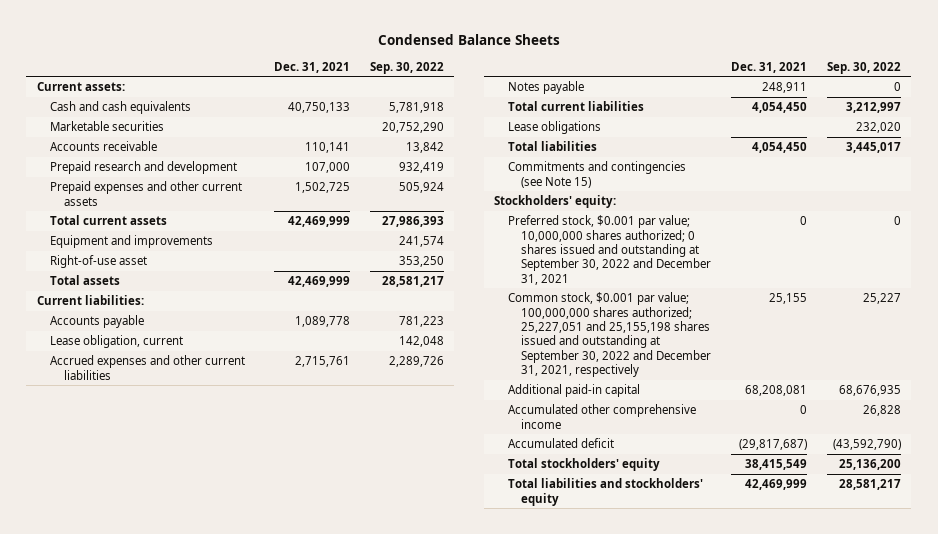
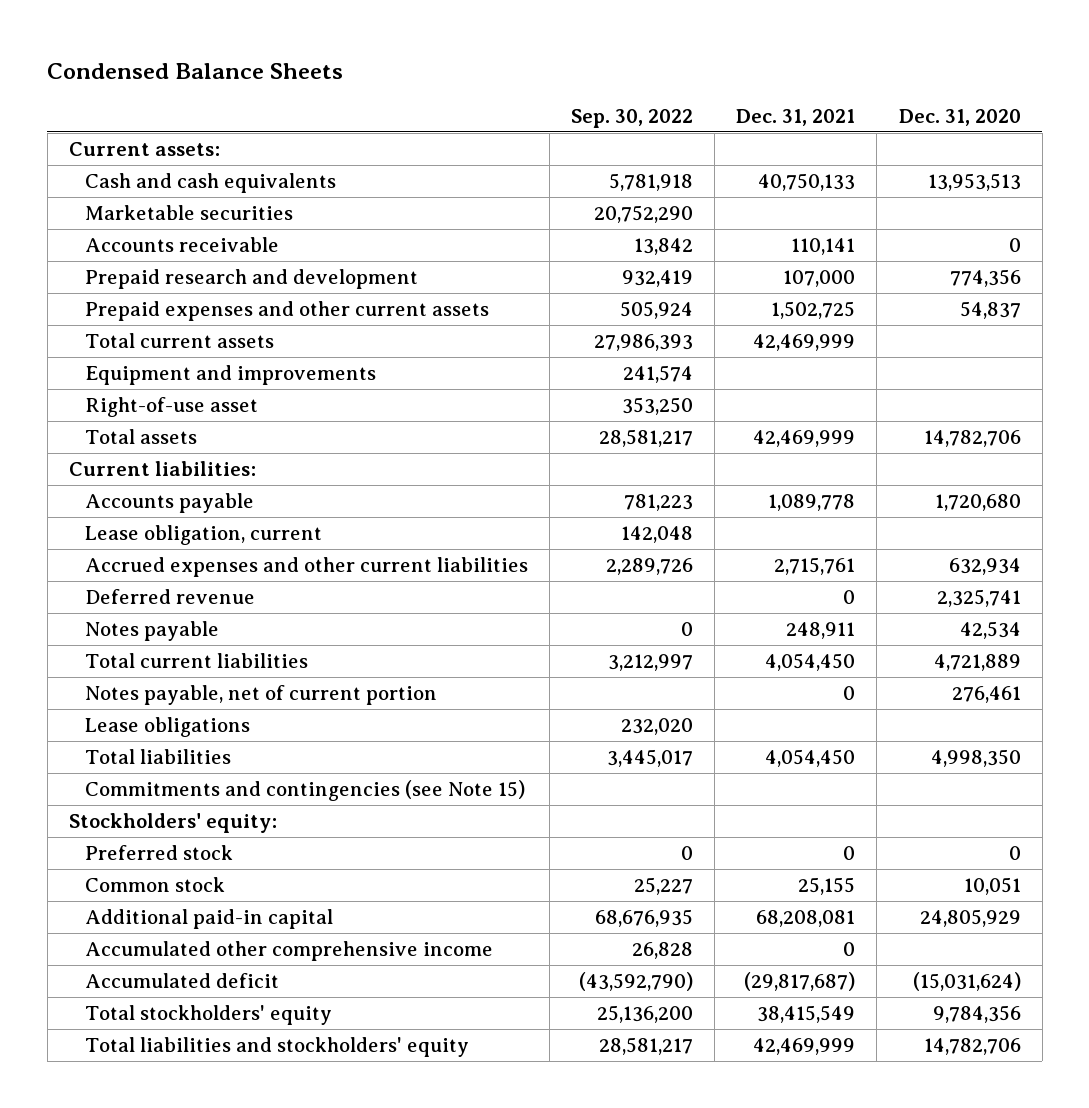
none -> [898,108,1021,126] Dec. 31, 2020
none -> [85,589,256,605] Deferred revenue
none -> [85,685,438,706] Notes payable, net of current portion
[507,215,712,285] Preferred stock, $0.001 par value; 10,000,000 shares authorized; 0 shares issued and outstanding at September 30, 2022 and December 31, 2021 -> [85,845,234,861] Preferred stock
[507,292,712,378] Common stock, $0.001 par value; 100,000,000 shares authorized; 25,227,051 and 25,155,198 shares issued and outstanding at September 30, 2022 and December 31, 2021, respectively -> [85,877,226,893] Common stock

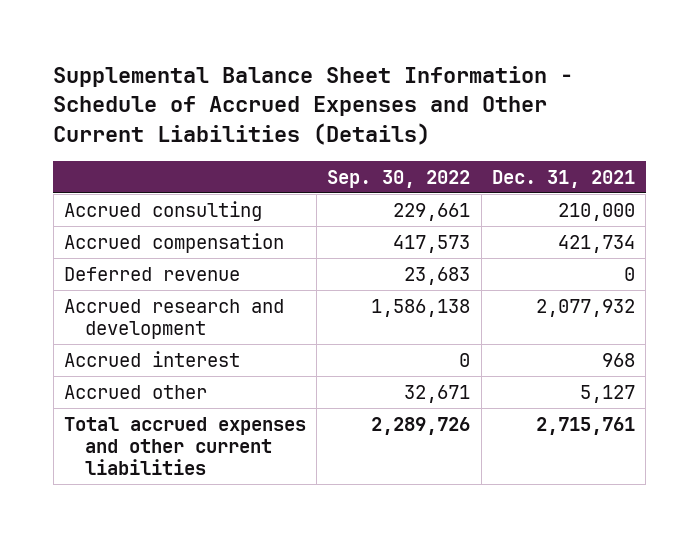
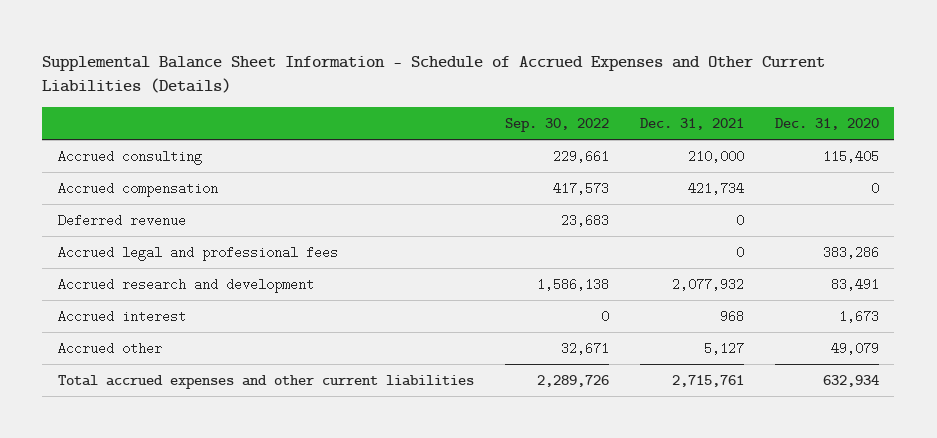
none -> [774,117,879,130] Dec. 31, 2020
none -> [57,245,338,261] Accrued legal and professional fees

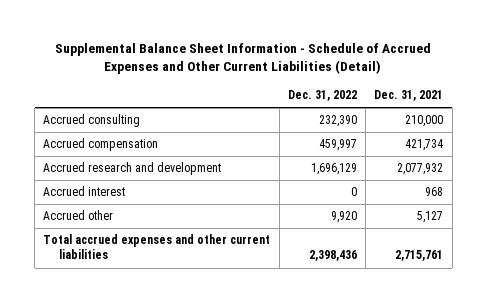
[42,55,826,94] Supplemental Balance Sheet Information - Schedule of Accrued Expenses and Other Current Liabilities (Details) -> [55,42,432,75] Supplemental Balance Sheet Information - Schedule of Accrued Expenses and Other Current Liabilities (Detail)
[504,117,609,132] Sep. 30, 2022 -> none
[774,117,879,130] Dec. 31, 2020 -> none
none -> [287,90,357,102] Dec. 31, 2022
[57,213,186,227] Deferred revenue -> none
[57,245,338,261] Accrued legal and professional fees -> none

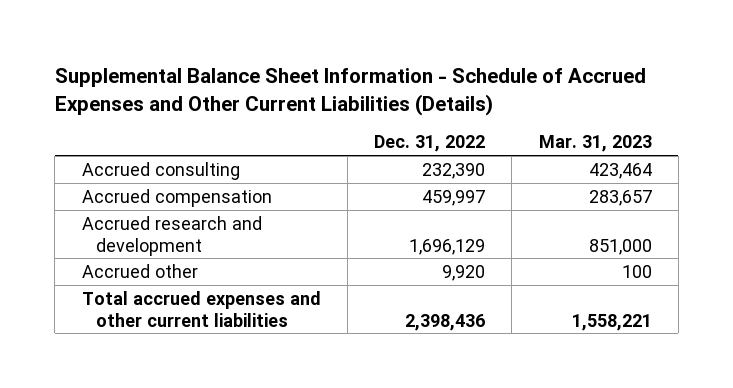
[55,42,432,75] Supplemental Balance Sheet Information - Schedule of Accrued Expenses and Other Current Liabilities (Detail) -> [54,67,646,116] Supplemental Balance Sheet Information - Schedule of Accrued Expenses and Other Current Liabilities (Details)
[374,90,444,102] Dec. 31, 2021 -> none
none -> [538,135,652,153] Mar. 31, 2023
[43,186,126,197] Accrued interest -> none

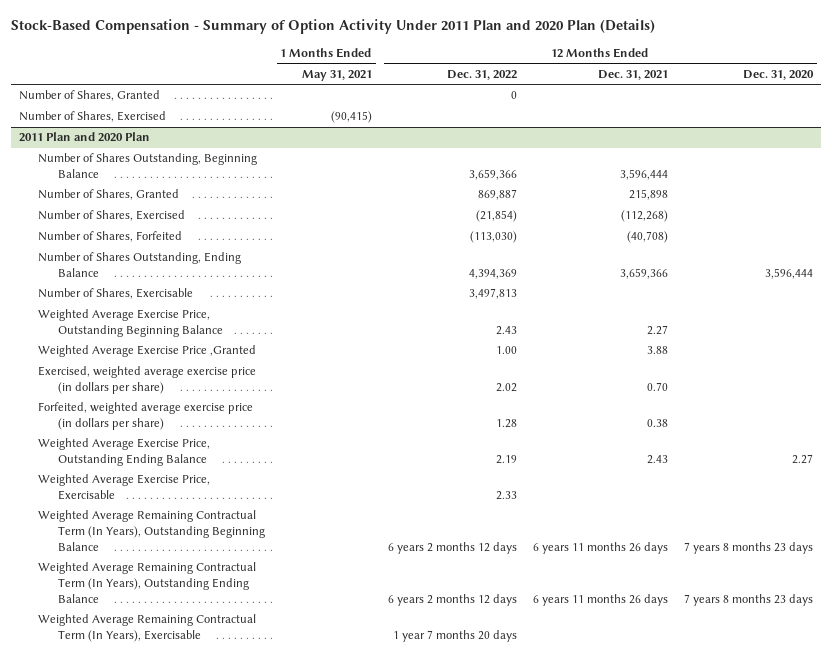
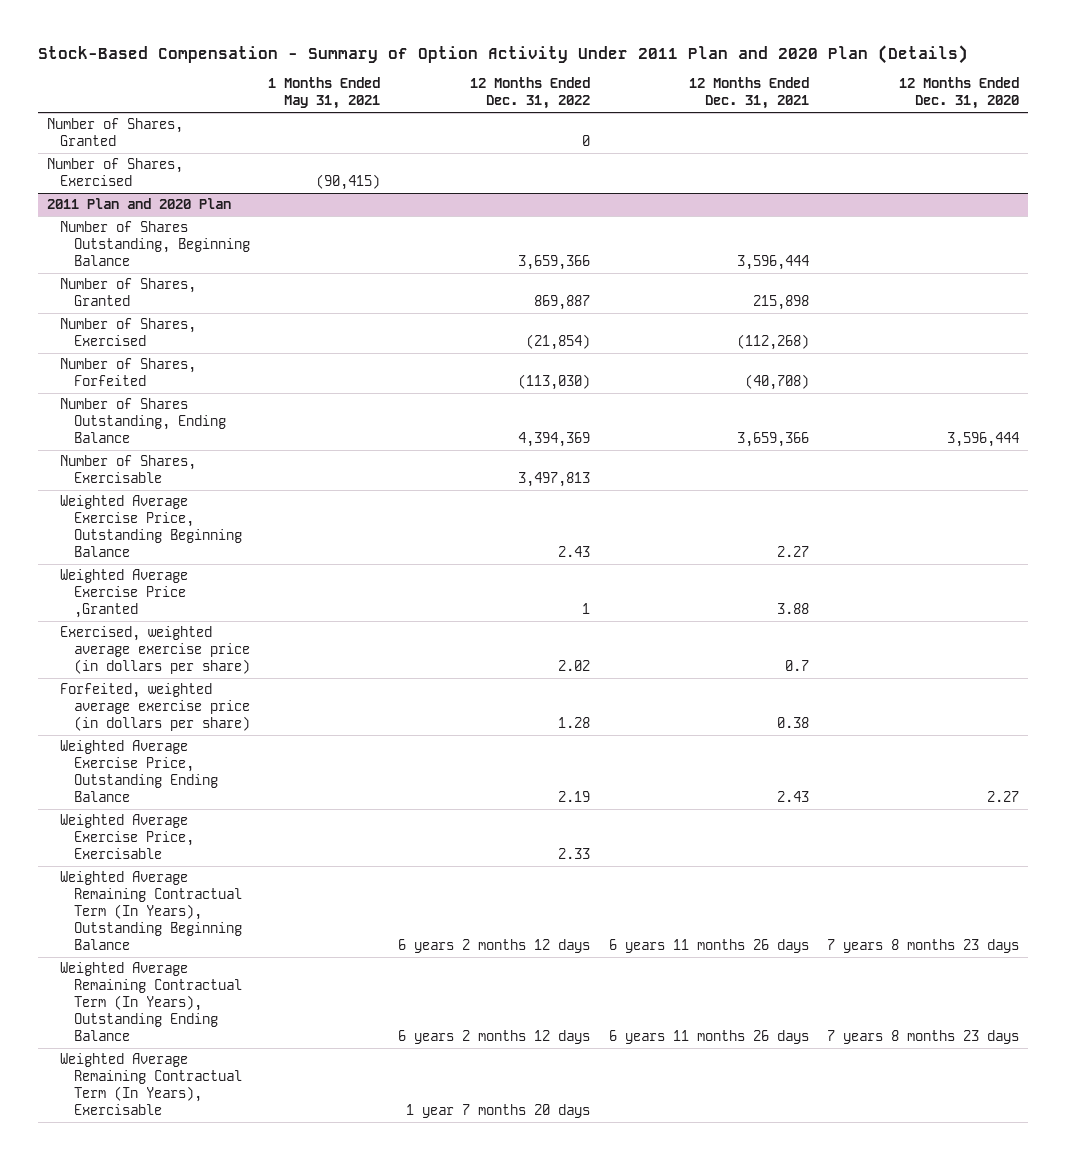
[495,346,517,355] 1.00 -> [582,603,591,615] 1
[646,382,668,392] 0.70 -> [784,660,809,672] 0.7

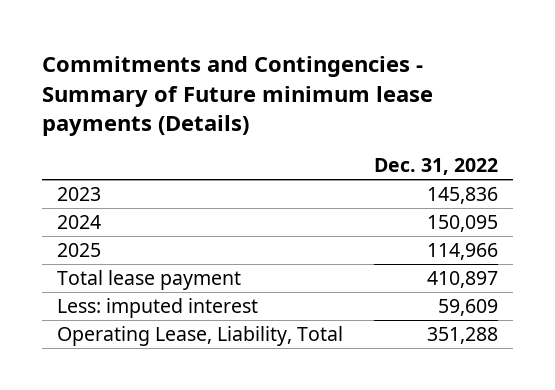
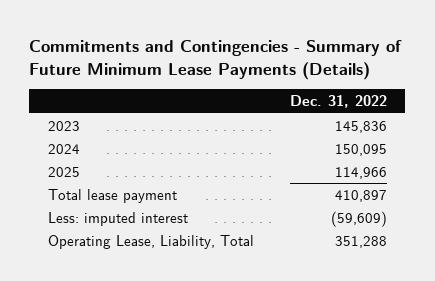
[41,55,433,137] Commitments and Contingencies - Summary of Future minimum lease payments (Details) -> [29,40,403,80] Commitments and Contingencies - Summary of Future Minimum Lease Payments (Details)
[437,299,498,317] 59,609 -> [331,210,388,227] (59,609)

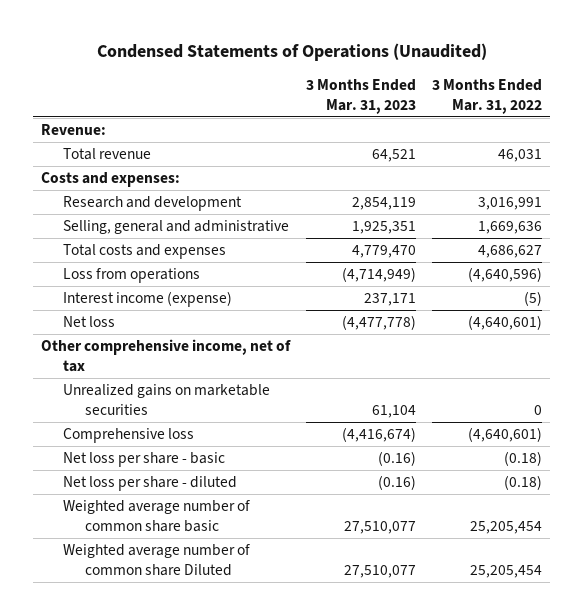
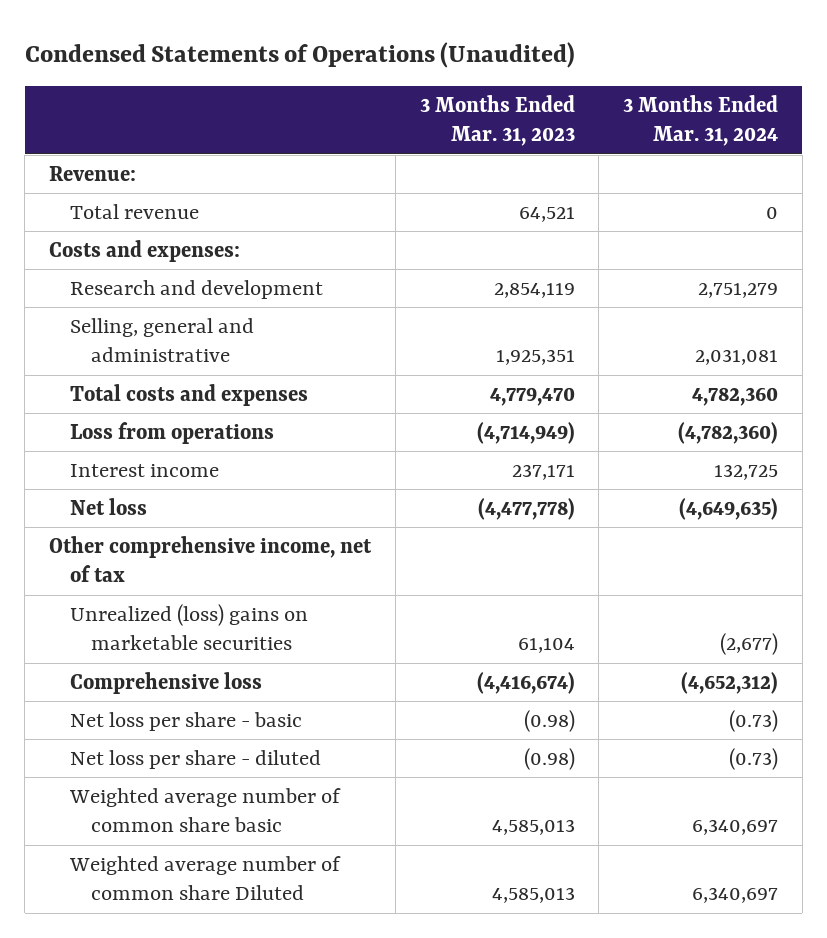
[432,78,543,114] 3 Months Ended Mar. 31, 2022 -> none
none -> [623,94,779,147] 3 Months Ended Mar. 31, 2024
[62,291,232,308] Interest income (expense) -> [69,463,219,477] Interest income
[62,384,270,416] Unrealized gains on marketable securities -> [69,603,308,651] Unrealized (loss) gains on marketable securities
[378,451,417,467] (0.16) -> [523,709,575,732] (0.98)
[378,475,417,491] (0.16) -> [523,747,575,770] (0.98)
[344,521,417,535] 27,510,077 -> [491,819,575,836] 4,585,013
[344,565,417,579] 27,510,077 -> [491,887,575,904] 4,585,013

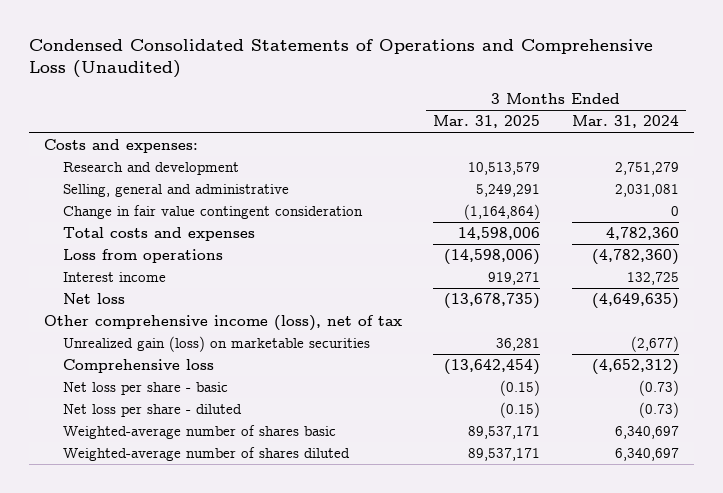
[24,42,575,69] Condensed Statements of Operations (Unaudited) -> [28,39,653,79] Condensed Consolidated Statements of Operations and Comprehensive Loss (Unaudited)
[419,94,575,147] 3 Months Ended Mar. 31, 2023 -> none
none -> [433,115,541,129] Mar. 31, 2025
[49,165,137,181] Revenue: -> none
[69,203,199,219] Total revenue -> none
none -> [62,205,363,220] Change in fair value contingent consideration
[49,535,373,583] Other comprehensive income, net of tax -> [44,315,403,332] Other comprehensive income (loss), net of tax
[69,603,308,651] Unrealized (loss) gains on marketable securities -> [62,336,370,353] Unrealized gain (loss) on marketable securities
[68,787,341,833] Weighted average number of common share basic -> [62,425,336,440] Weighted-average number of shares basic
[68,855,341,901] Weighted average number of common share Diluted -> [62,447,350,462] Weighted-average number of shares diluted

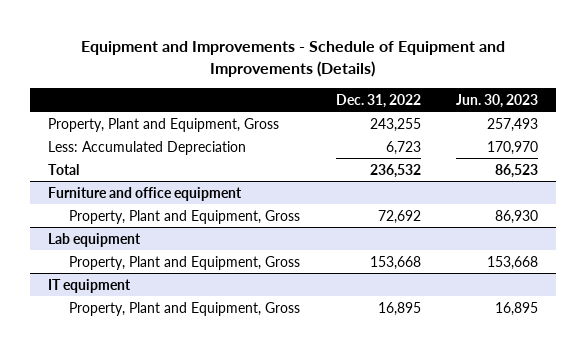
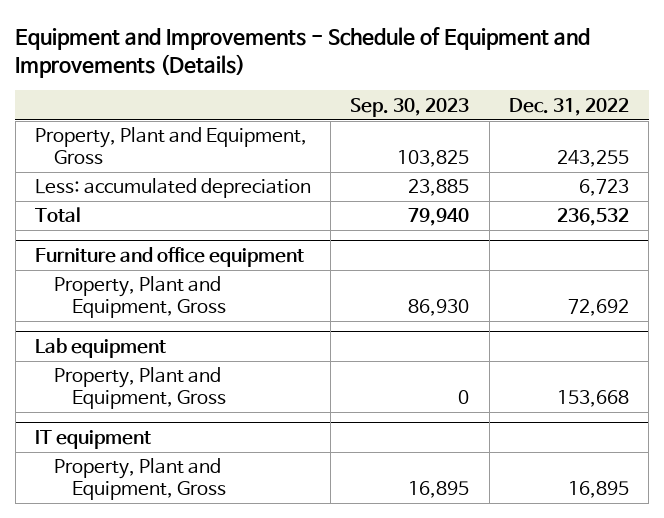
[456,93,539,108] Jun. 30, 2023 -> none
none -> [350,97,470,117] Sep. 30, 2023
[48,140,247,155] Less: Accumulated Depreciation -> [34,178,311,199] Less: accumulated depreciation

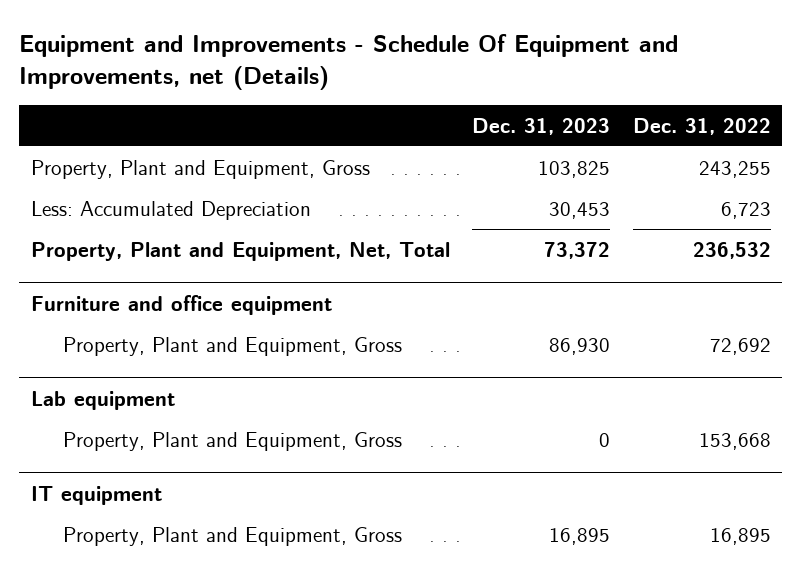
[15,26,591,79] Equipment and Improvements - Schedule of Equipment and Improvements (Details) -> [19,33,679,91] Equipment and Improvements - Schedule Of Equipment and Improvements, net (Details)
[350,97,470,117] Sep. 30, 2023 -> none
none -> [472,117,611,135] Dec. 31, 2023
[34,178,311,199] Less: accumulated depreciation -> [30,200,311,220] Less: Accumulated Depreciation
[34,207,81,223] Total -> [30,241,450,261] Property, Plant and Equipment, Net, Total

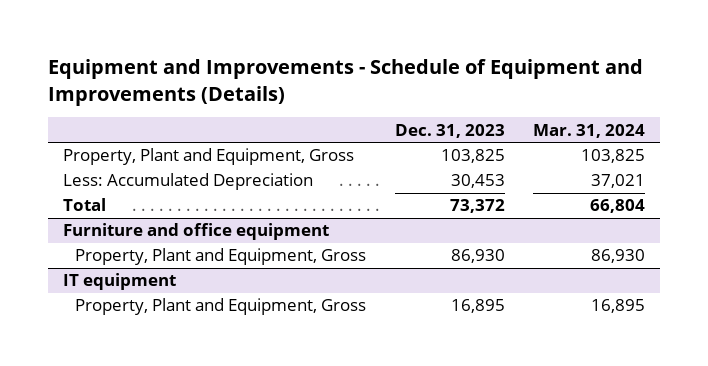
[19,33,679,91] Equipment and Improvements - Schedule Of Equipment and Improvements, net (Details) -> [48,59,644,106] Equipment and Improvements - Schedule of Equipment and Improvements (Details)
[633,117,772,135] Dec. 31, 2022 -> none
none -> [533,123,646,138] Mar. 31, 2024
[30,241,450,261] Property, Plant and Equipment, Net, Total -> [62,198,106,212] Total
[30,390,175,410] Lab equipment -> none
[63,431,403,451] Property, Plant and Equipment, Gross -> none

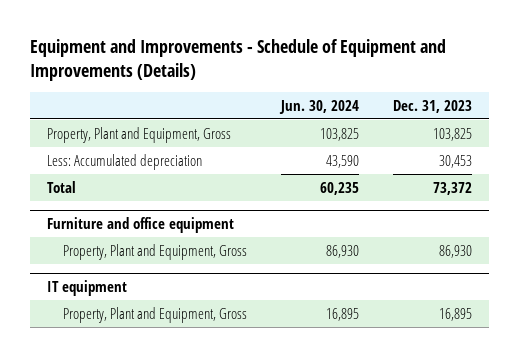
[533,123,646,138] Mar. 31, 2024 -> none
none -> [279,99,360,114] Jun. 30, 2024
[62,173,313,191] Less: Accumulated Depreciation -> [46,153,202,170] Less: Accumulated depreciation

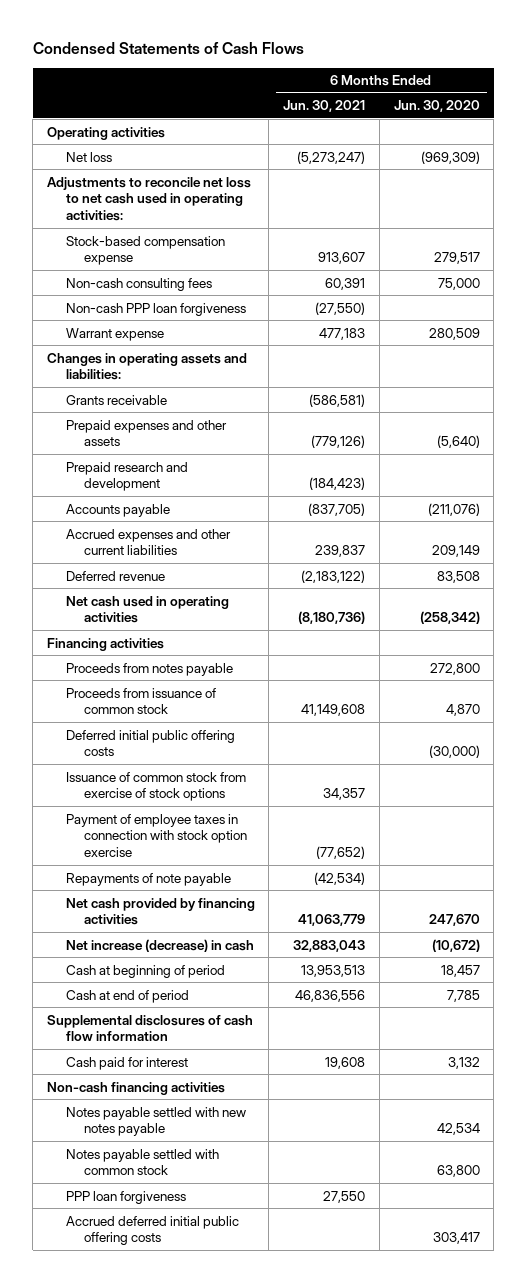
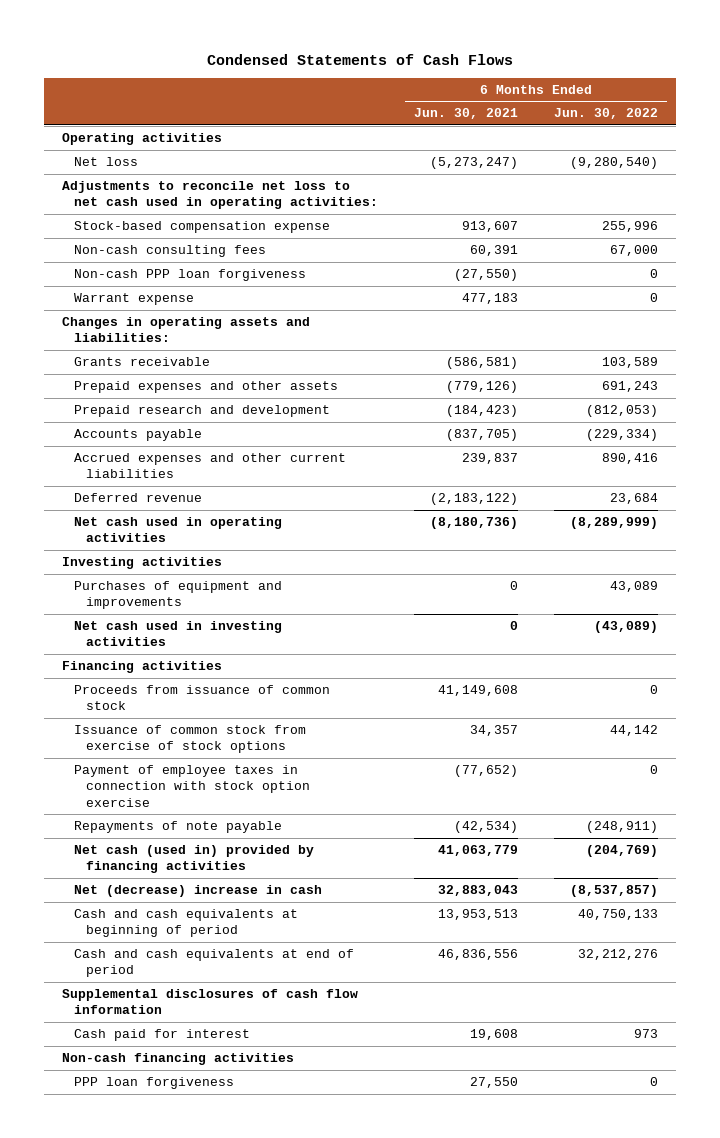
[393,100,480,113] Jun. 30, 2020 -> none
none -> [553,108,658,120] Jun. 30, 2022
none -> [62,557,223,570] Investing activities
none -> [74,581,283,610] Purchases of equipment and improvements
none -> [74,621,283,647] Net cash used in investing activities
[65,662,233,676] Proceeds from notes payable -> none
[65,729,235,757] Deferred initial public offering costs -> none
[65,897,255,926] Net cash provided by financing activities -> [74,845,315,874] Net cash (used in) provided by financing activities
[65,938,254,952] Net increase (decrease) in cash -> [74,885,323,898] Net (decrease) increase in cash
[65,964,225,978] Cash at beginning of period -> [74,909,299,938] Cash and cash equivalents at beginning of period
[65,989,189,1003] Cash at end of period -> [74,949,355,978] Cash and cash equivalents at end of period
[65,1106,246,1137] Notes payable settled with new notes payable -> none
[65,1148,219,1176] Notes payable settled with common stock -> none
[65,1215,239,1246] Accrued deferred initial public offering costs -> none

